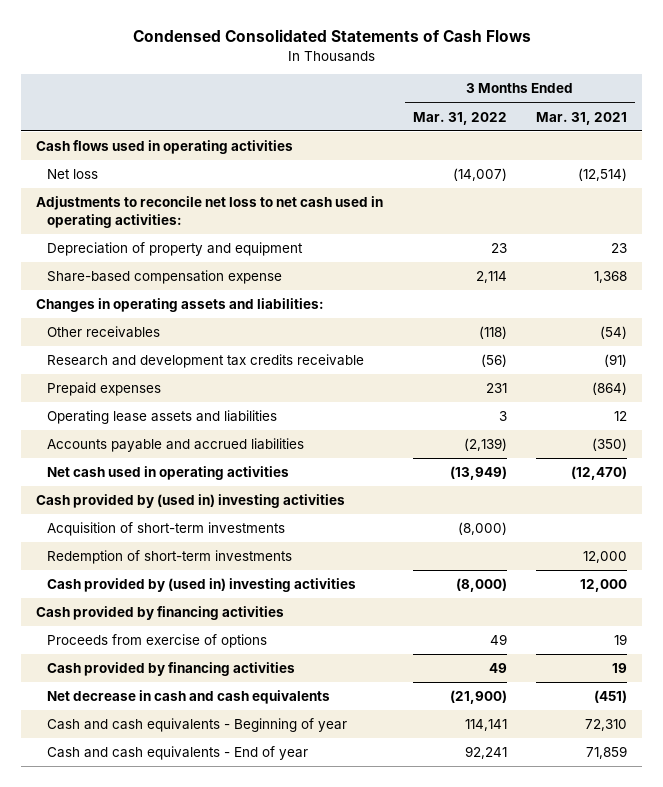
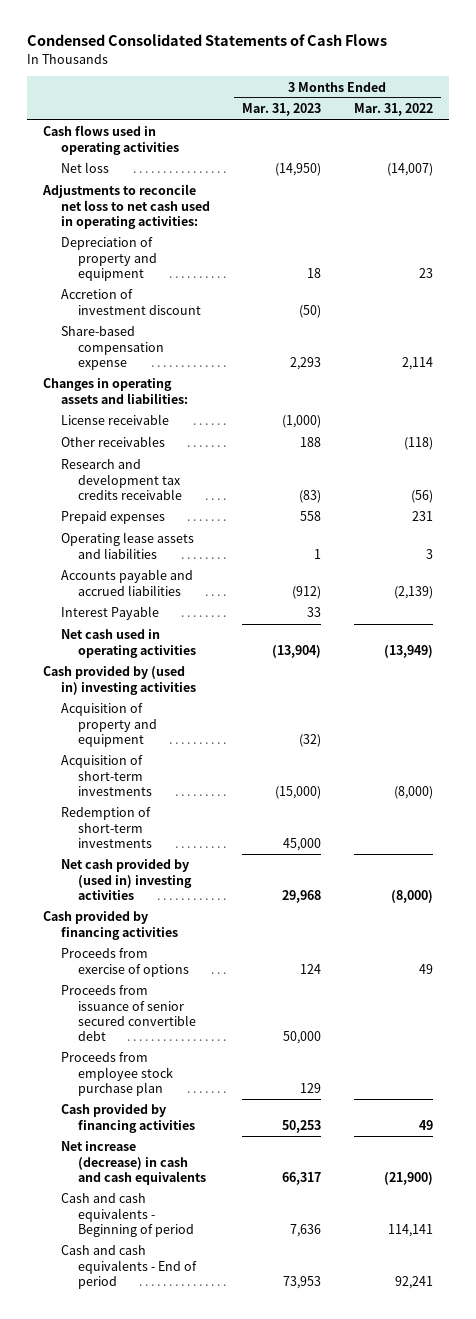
[536,111,628,125] Mar. 31, 2021 -> none
none -> [242,103,322,117] Mar. 31, 2023
none -> [60,289,202,315] Accretion of investment discount
none -> [60,414,169,426] License receivable
none -> [60,606,159,621] Interest Payable
none -> [60,703,158,747] Acquisition of property and equipment
[47,578,357,593] Cash provided by (used in) investing activities -> [60,859,193,900] Net cash provided by (used in) investing activities
none -> [60,985,197,1041] Proceeds from issuance of senior secured convertible debt
none -> [60,1052,174,1096] Proceeds from employee stock purchase plan
[47,690,331,705] Net decrease in cash and cash equivalents -> [60,1141,207,1185] Net increase (decrease) in cash and cash equivalents
[47,718,348,733] Cash and cash equivalents - Beginning of year -> [60,1193,195,1237] Cash and cash equivalents - Beginning of period
[47,746,309,761] Cash and cash equivalents - End of year -> [60,1245,198,1289] Cash and cash equivalents - End of period

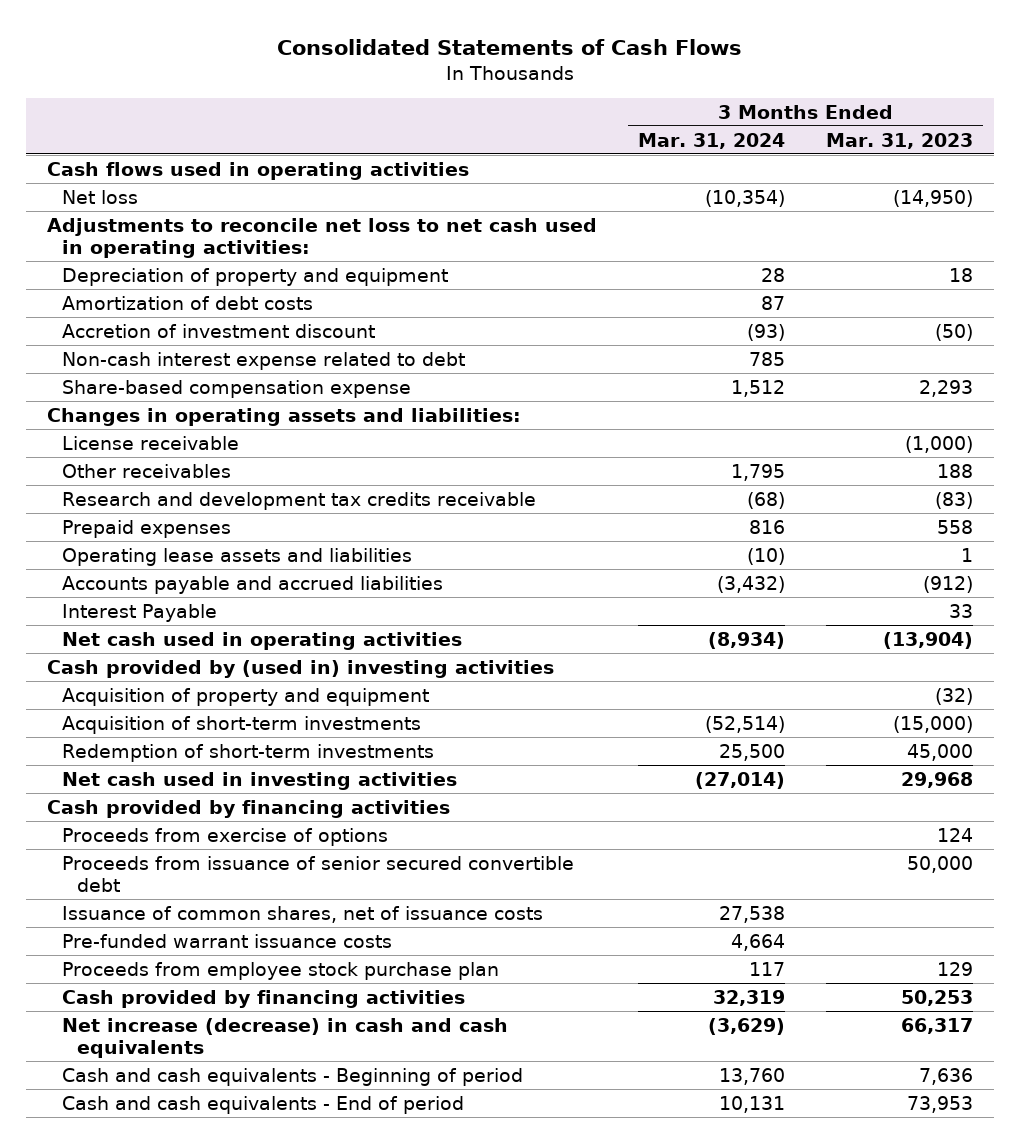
[26,34,387,47] Condensed Consolidated Statements of Cash Flows -> [277,38,743,55] Consolidated Statements of Cash Flows
[353,103,433,117] Mar. 31, 2022 -> none
none -> [638,132,786,149] Mar. 31, 2024
none -> [62,295,314,310] Amortization of debt costs
none -> [62,351,466,370] Non-cash interest expense related to debt
[60,859,193,900] Net cash provided by (used in) investing activities -> [62,771,458,790] Net cash used in investing activities
none -> [62,905,544,923] Issuance of common shares, net of issuance costs
none -> [62,933,393,948] Pre-funded warrant issuance costs

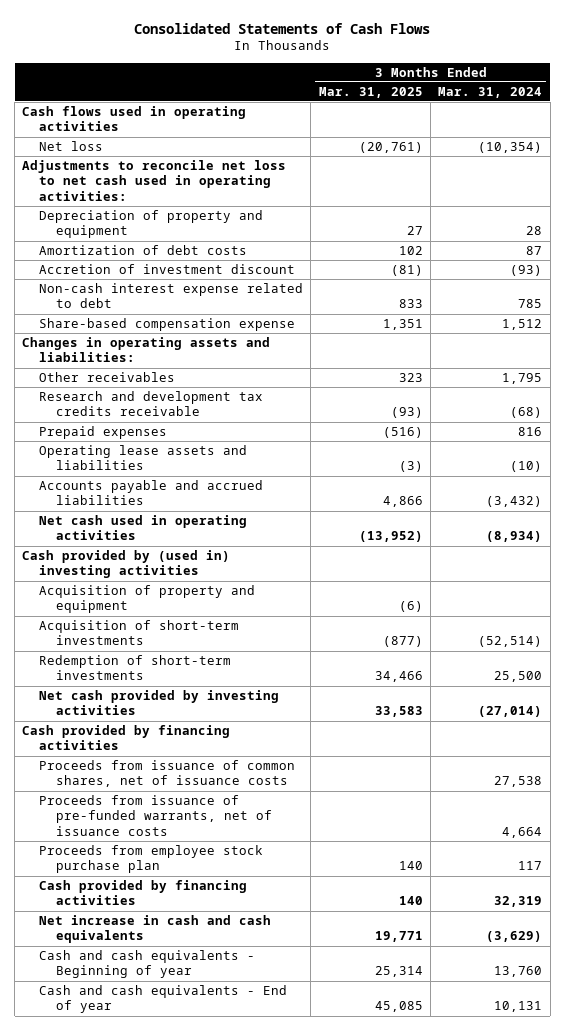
[826,132,974,149] Mar. 31, 2023 -> none
none -> [318,86,423,98] Mar. 31, 2025
[62,435,240,450] License receivable -> none
[62,603,218,622] Interest Payable -> none
[62,771,458,790] Net cash used in investing activities -> [39,689,280,716] Net cash provided by investing activities
[62,827,389,846] Proceeds from exercise of options -> none
[62,855,575,892] Proceeds from issuance of senior secured convertible debt -> none
[62,905,544,923] Issuance of common shares, net of issuance costs -> [39,759,296,788] Proceeds from issuance of common shares, net of issuance costs
[62,933,393,948] Pre-funded warrant issuance costs -> [39,794,272,836] Proceeds from issuance of pre-funded warrants, net of issuance costs
[62,1017,509,1058] Net increase (decrease) in cash and cash equivalents -> [39,914,272,944] Net increase in cash and cash equivalents
[62,1067,524,1086] Cash and cash equivalents - Beginning of period -> [39,949,256,979] Cash and cash equivalents - Beginning of year
[62,1095,465,1114] Cash and cash equivalents - End of period -> [39,984,288,1014] Cash and cash equivalents - End of year

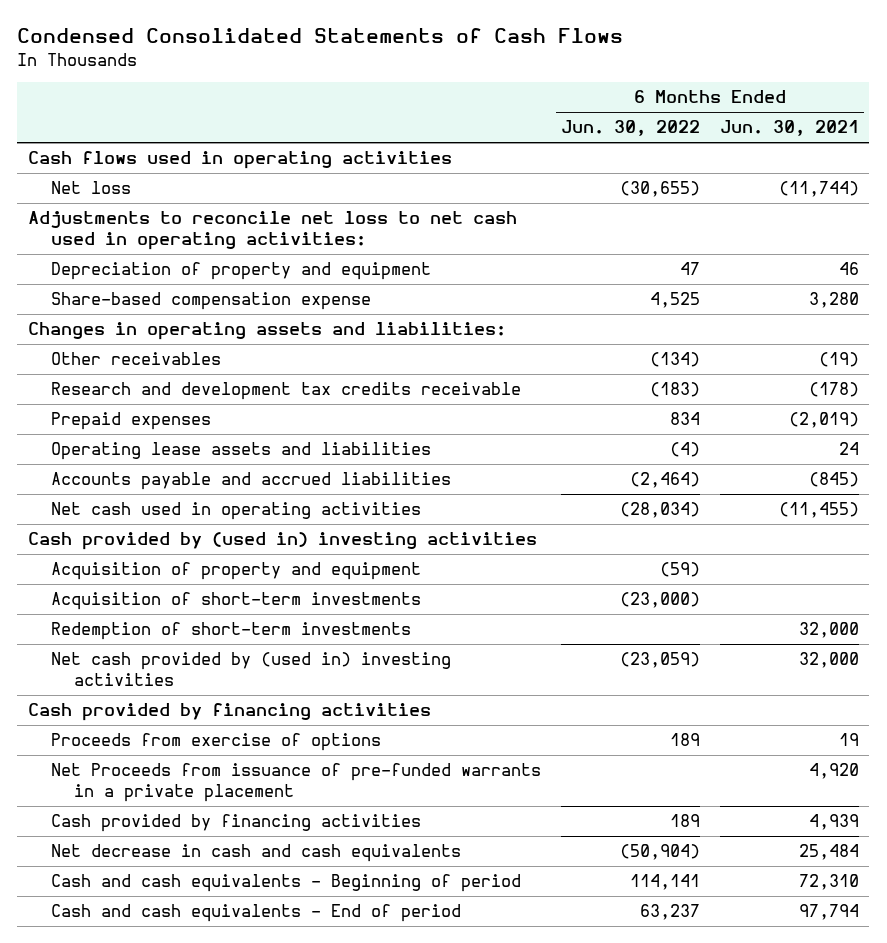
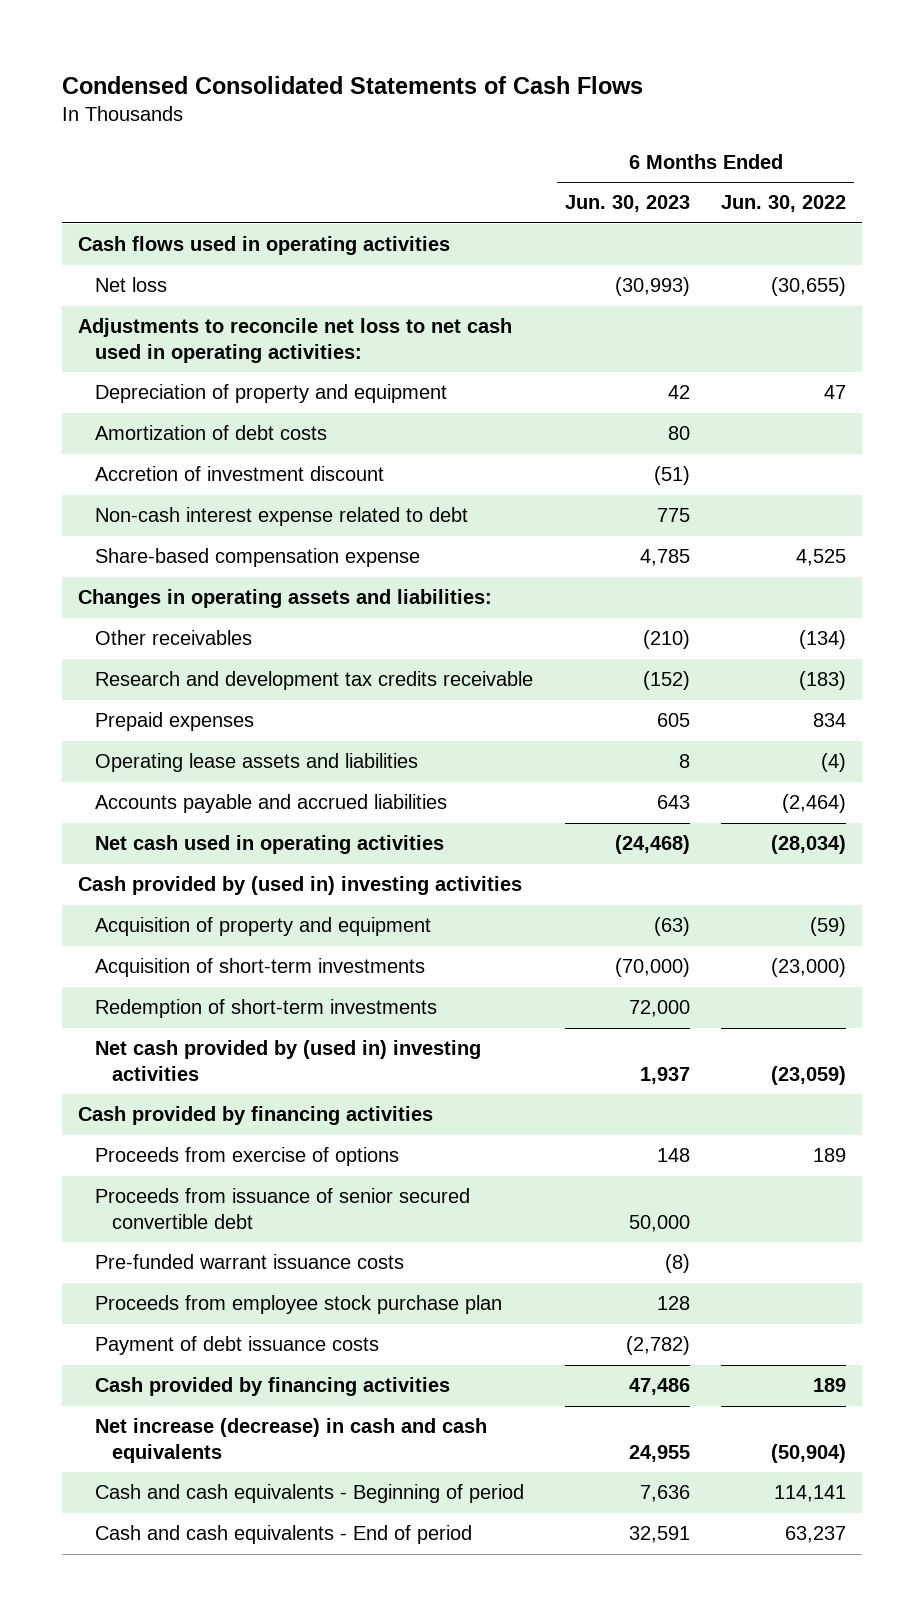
[719,120,859,137] Jun. 30, 2021 -> none
none -> [564,195,690,213] Jun. 30, 2023
none -> [95,425,328,441] Amortization of debt costs
none -> [95,466,385,482] Accretion of investment discount
none -> [95,507,469,527] Non-cash interest expense related to debt
[50,763,541,802] Net Proceeds from issuance of pre-funded warrants in a private placement -> none
none -> [95,1188,471,1229] Proceeds from issuance of senior secured convertible debt
none -> [95,1254,405,1270] Pre-funded warrant issuance costs
none -> [95,1295,503,1315] Proceeds from employee stock purchase plan
none -> [95,1336,380,1356] Payment of debt issuance costs
[50,844,461,863] Net decrease in cash and cash equivalents -> [95,1418,488,1463] Net increase (decrease) in cash and cash equivalents

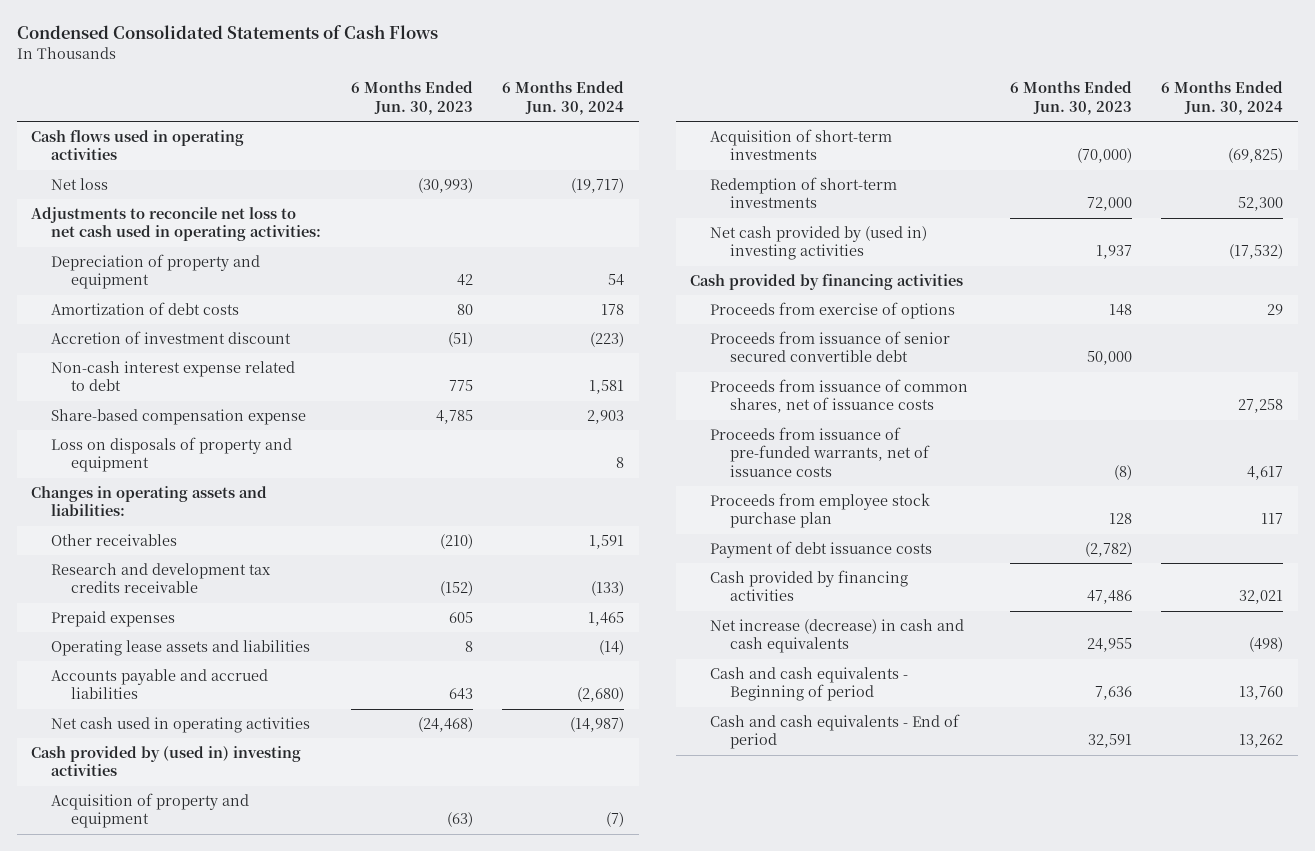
[721,195,847,213] Jun. 30, 2022 -> none
none -> [502,81,625,115] 6 Months Ended Jun. 30, 2024
none -> [51,437,293,473] Loss on disposals of property and equipment
none -> [710,379,969,414] Proceeds from issuance of common shares, net of issuance costs
[95,1254,405,1270] Pre-funded warrant issuance costs -> [710,427,930,477] Proceeds from issuance of pre-funded warrants, net of issuance costs

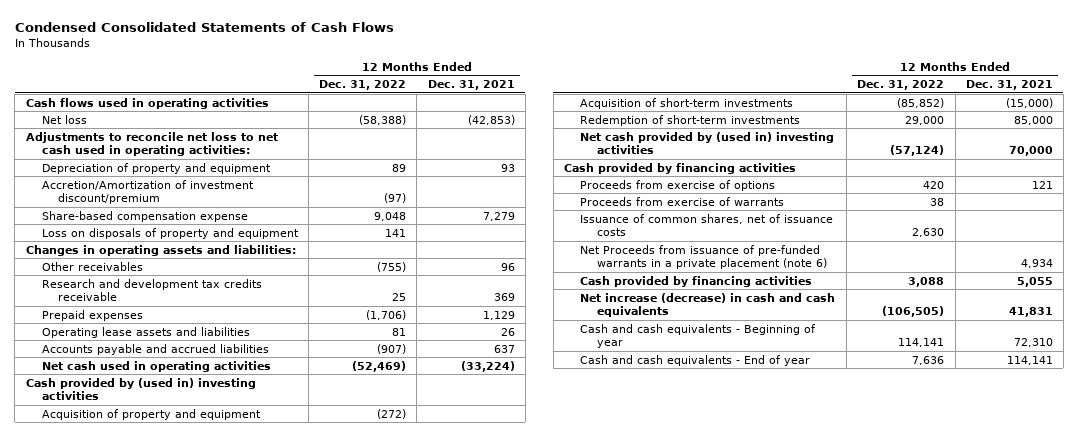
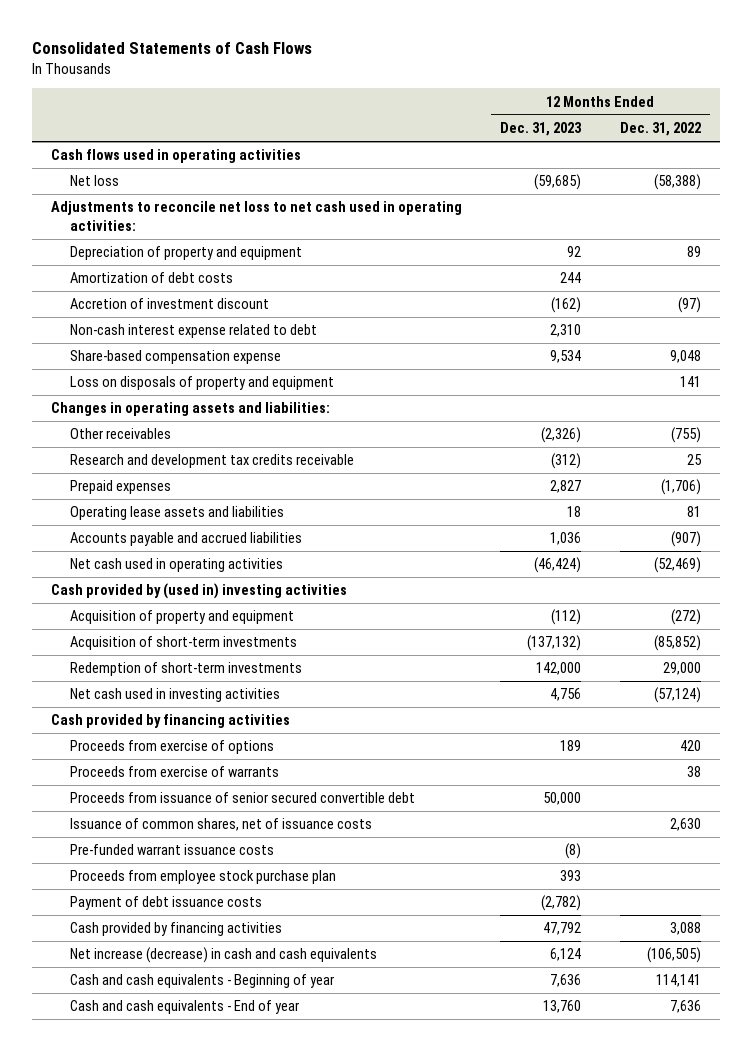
[14,22,394,33] Condensed Consolidated Statements of Cash Flows -> [31,42,312,55] Consolidated Statements of Cash Flows
[427,80,515,91] Dec. 31, 2021 -> none
none -> [500,122,583,137] Dec. 31, 2023
none -> [70,272,234,284] Amortization of debt costs
[42,179,255,205] Accretion/Amortization of investment discount/premium -> [70,298,270,310] Accretion of investment discount
none -> [70,324,318,339] Non-cash interest expense related to debt
[580,131,835,155] Net cash provided by (used in) investing activities -> [70,688,281,703] Net cash used in investing activities
none -> [70,792,416,804] Proceeds from issuance of senior secured convertible debt
[580,244,827,270] Net Proceeds from issuance of pre-funded warrants in a private placement (note 6) -> none
none -> [70,844,275,856] Pre-funded warrant issuance costs
none -> [70,870,337,885] Proceeds from employee stock purchase plan
none -> [70,896,263,911] Payment of debt issuance costs

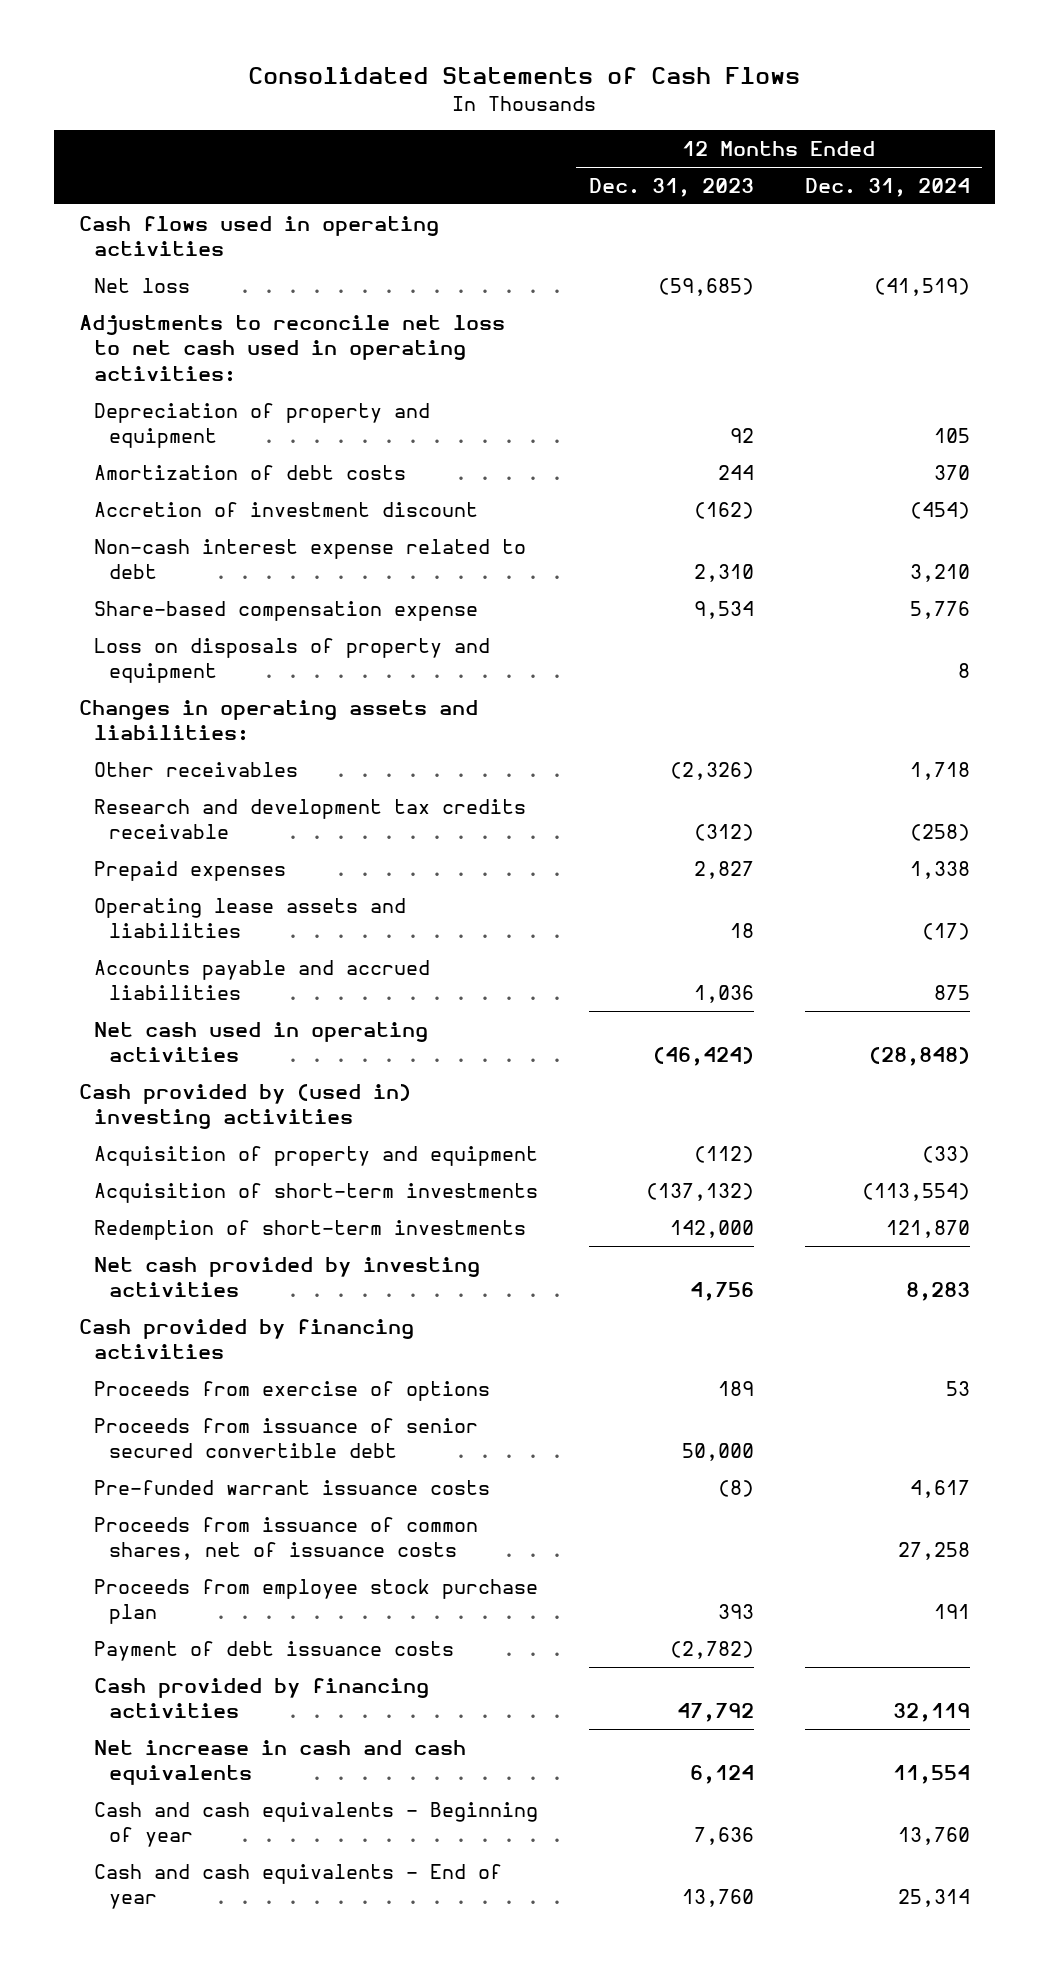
[619,122,701,137] Dec. 31, 2022 -> none
none -> [804,178,970,198] Dec. 31, 2024
[70,688,281,703] Net cash used in investing activities -> [94,1256,481,1298] Net cash provided by investing activities
[70,766,280,778] Proceeds from exercise of warrants -> none
[70,818,373,832] Issuance of common shares, net of issuance costs -> none
none -> [94,1516,479,1561] Proceeds from issuance of common shares, net of issuance costs
[70,947,378,964] Net increase (decrease) in cash and cash equivalents -> [94,1739,467,1786] Net increase in cash and cash equivalents

